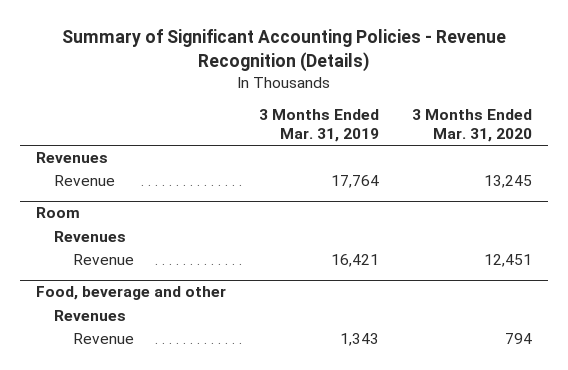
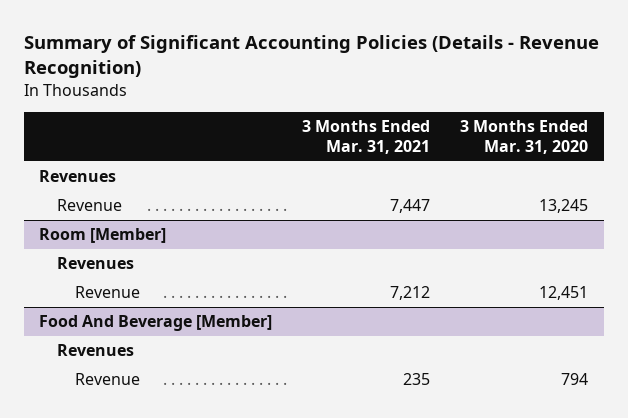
[61,29,506,73] Summary of Significant Accounting Policies - Revenue Recognition (Details) -> [24,35,600,79] Summary of Significant Accounting Policies (Details - Revenue Recognition)
[258,109,379,142] 3 Months Ended Mar. 31, 2019 -> none
none -> [302,120,431,154] 3 Months Ended Mar. 31, 2021
[36,207,81,219] Room -> [39,228,167,244] Room [Member]
[36,286,227,301] Food, beverage and other -> [39,315,273,332] Food And Beverage [Member]

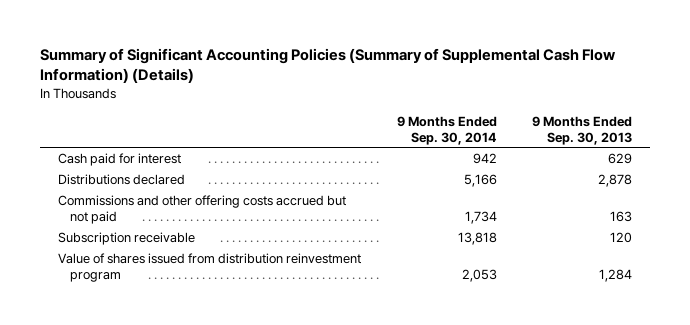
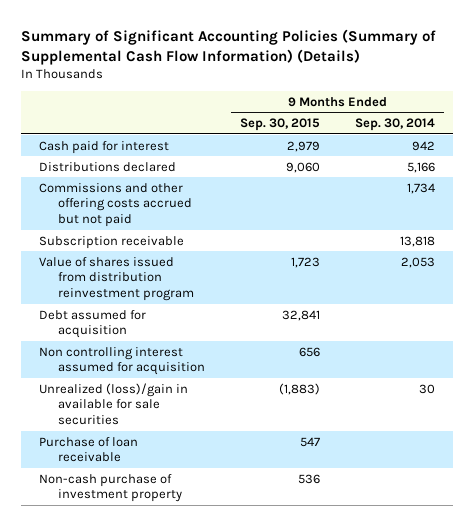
[532,115,633,145] 9 Months Ended Sep. 30, 2013 -> none
none -> [240,118,321,132] Sep. 30, 2015
none -> [38,309,146,339] Debt assumed for acquisition
none -> [38,346,205,376] Non controlling interest assumed for acquisition
none -> [38,382,188,426] Unrealized (loss)/gain in available for sale securities
none -> [38,436,138,463] Purchase of loan receivable
none -> [38,473,182,503] Non-cash purchase of investment property

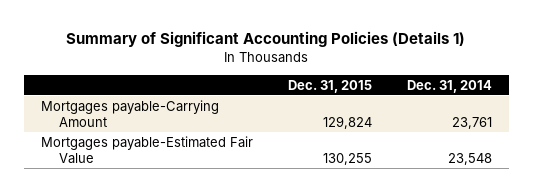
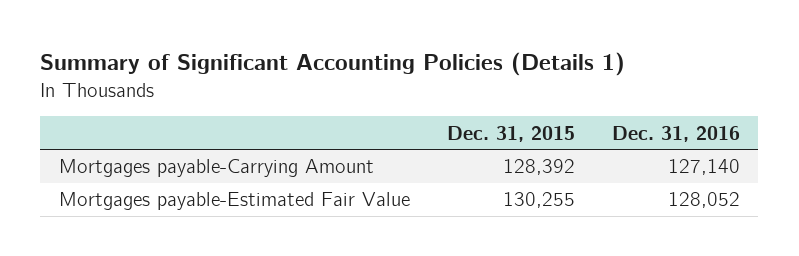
[406,79,492,93] Dec. 31, 2014 -> none
none -> [611,125,740,142] Dec. 31, 2016
[322,116,372,130] 129,824 -> [502,159,575,176] 128,392

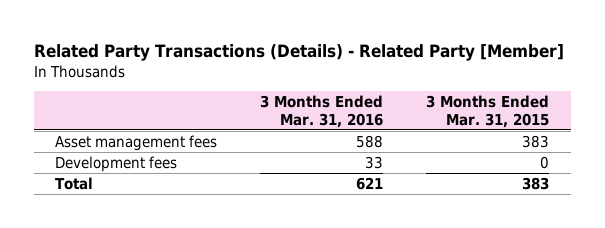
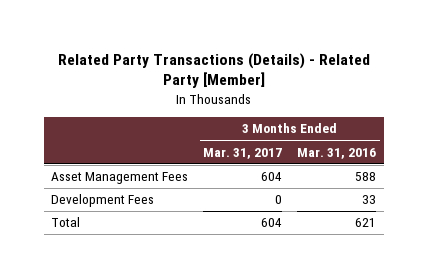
[426,95,550,128] 3 Months Ended Mar. 31, 2015 -> none
none -> [203,147,283,159] Mar. 31, 2017
[55,134,218,151] Asset management fees -> [51,172,189,185] Asset Management Fees
[55,155,178,172] Development fees -> [51,194,155,208] Development Fees

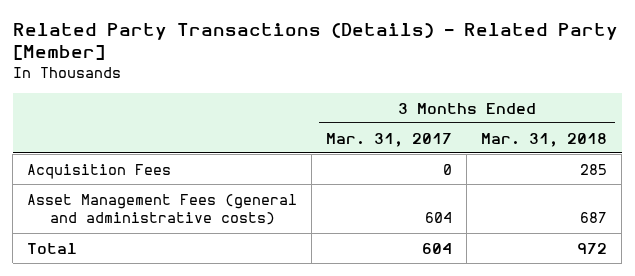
[297,147,377,159] Mar. 31, 2016 -> none
none -> [481,132,608,147] Mar. 31, 2018
[51,194,155,208] Development Fees -> none
none -> [27,163,172,179] Acquisition Fees
[51,172,189,185] Asset Management Fees -> [27,193,298,226] Asset Management Fees (general and administrative costs)

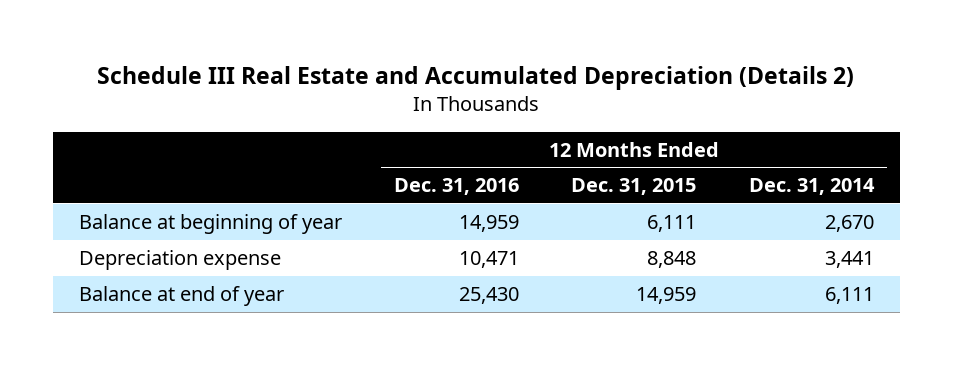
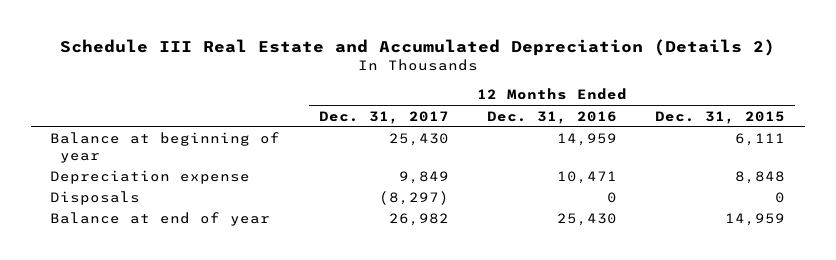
[748,178,875,196] Dec. 31, 2014 -> none
none -> [318,110,449,124] Dec. 31, 2017
none -> [50,191,141,206] Disposals

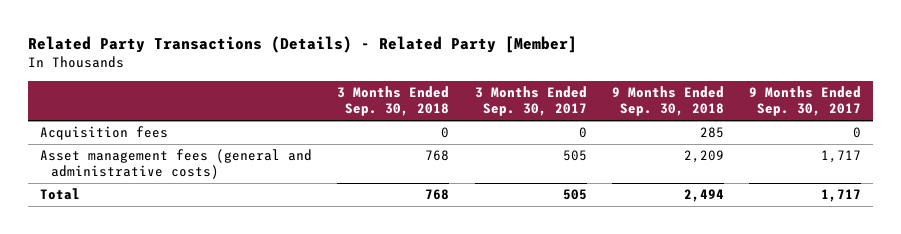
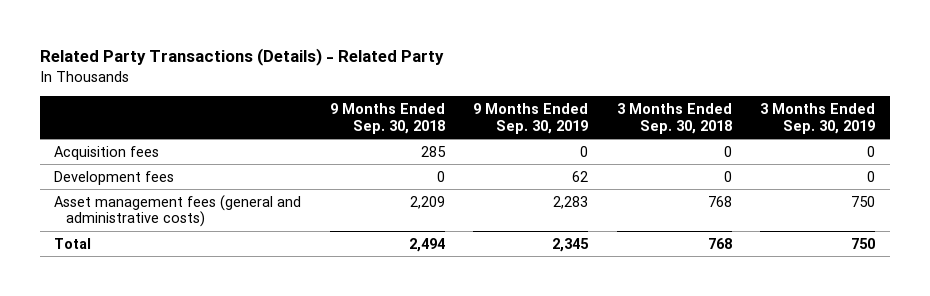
[27,35,577,53] Related Party Transactions (Details) - Related Party [Member] -> [40,48,445,67] Related Party Transactions (Details) - Related Party
[474,86,587,117] 3 Months Ended Sep. 30, 2017 -> none
[748,86,861,117] 9 Months Ended Sep. 30, 2017 -> none
none -> [473,103,589,134] 9 Months Ended Sep. 30, 2019
none -> [760,103,876,134] 3 Months Ended Sep. 30, 2019
none -> [54,170,175,185] Development fees

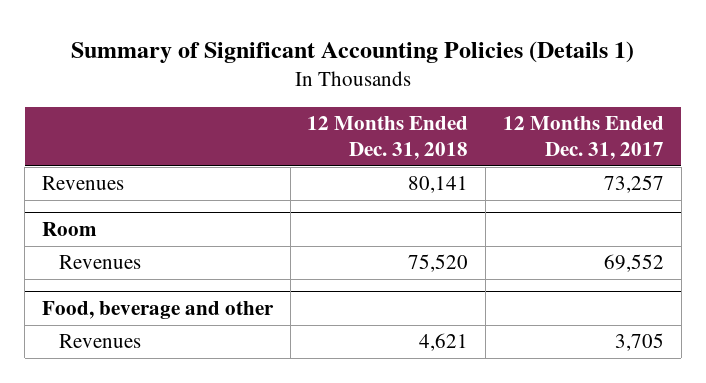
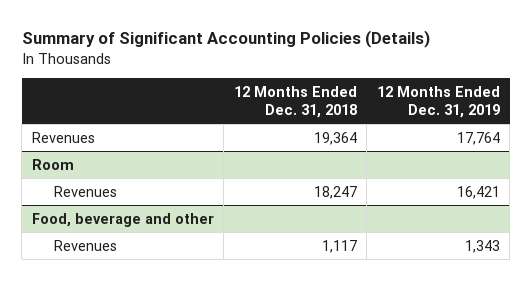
[70,40,634,63] Summary of Significant Accounting Policies (Details 1) -> [21,30,430,49] Summary of Significant Accounting Policies (Details)
[502,116,664,161] 12 Months Ended Dec. 31, 2017 -> none
none -> [376,85,500,118] 12 Months Ended Dec. 31, 2019
[408,176,469,194] 80,141 -> [313,131,357,145] 19,364
[408,254,469,273] 75,520 -> [313,185,357,199] 18,247
[419,333,469,352] 4,621 -> [321,239,357,253] 1,117

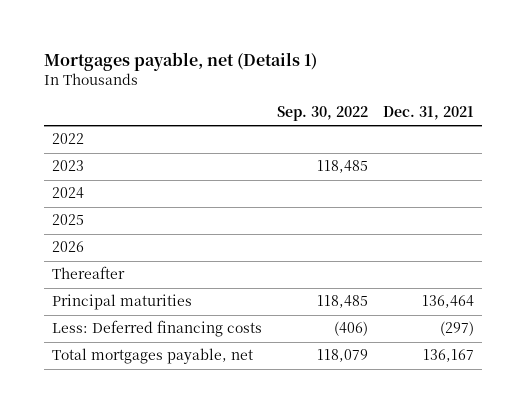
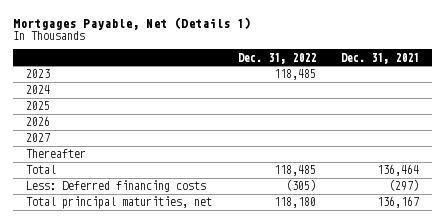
[44,51,318,71] Mortgages payable, net (Details 1) -> [13,16,252,30] Mortgages Payable, Net (Details 1)
[277,106,369,122] Sep. 30, 2022 -> none
none -> [237,52,316,64] Dec. 31, 2022
[51,133,84,145] 2022 -> none
none -> [25,133,50,143] 2027
[51,294,192,311] Principal maturities -> [25,165,56,175] Total
[51,348,253,365] Total mortgages payable, net -> [25,196,212,210] Total principal maturities, net

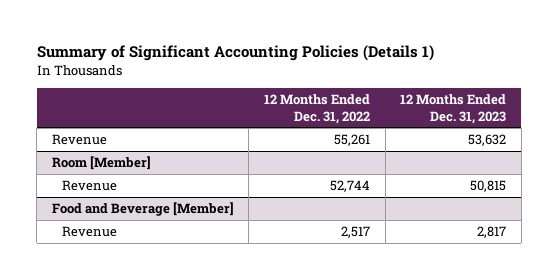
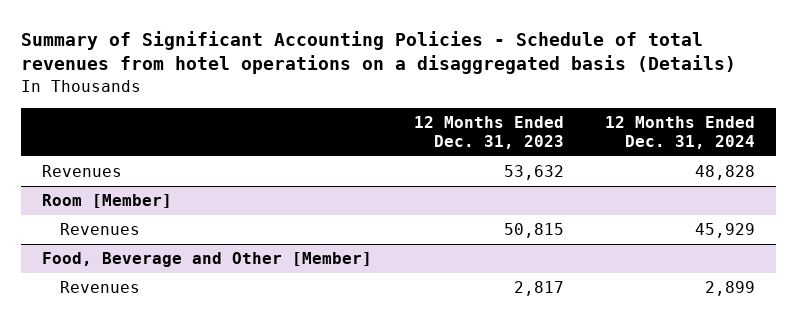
[36,45,434,62] Summary of Significant Accounting Policies (Details 1) -> [21,30,737,75] Summary of Significant Accounting Policies - Schedule of total revenues from hotel operations on a disaggregated basis (Details)
[263,93,370,124] 12 Months Ended Dec. 31, 2022 -> none
none -> [605,115,756,149] 12 Months Ended Dec. 31, 2024
[51,134,107,146] Revenue -> [42,165,123,178] Revenues
[61,180,117,192] Revenue -> [59,223,140,236] Revenues
[51,202,234,217] Food and Beverage [Member] -> [42,252,373,268] Food, Beverage and Other [Member]
[61,226,117,238] Revenue -> [59,281,140,294] Revenues

